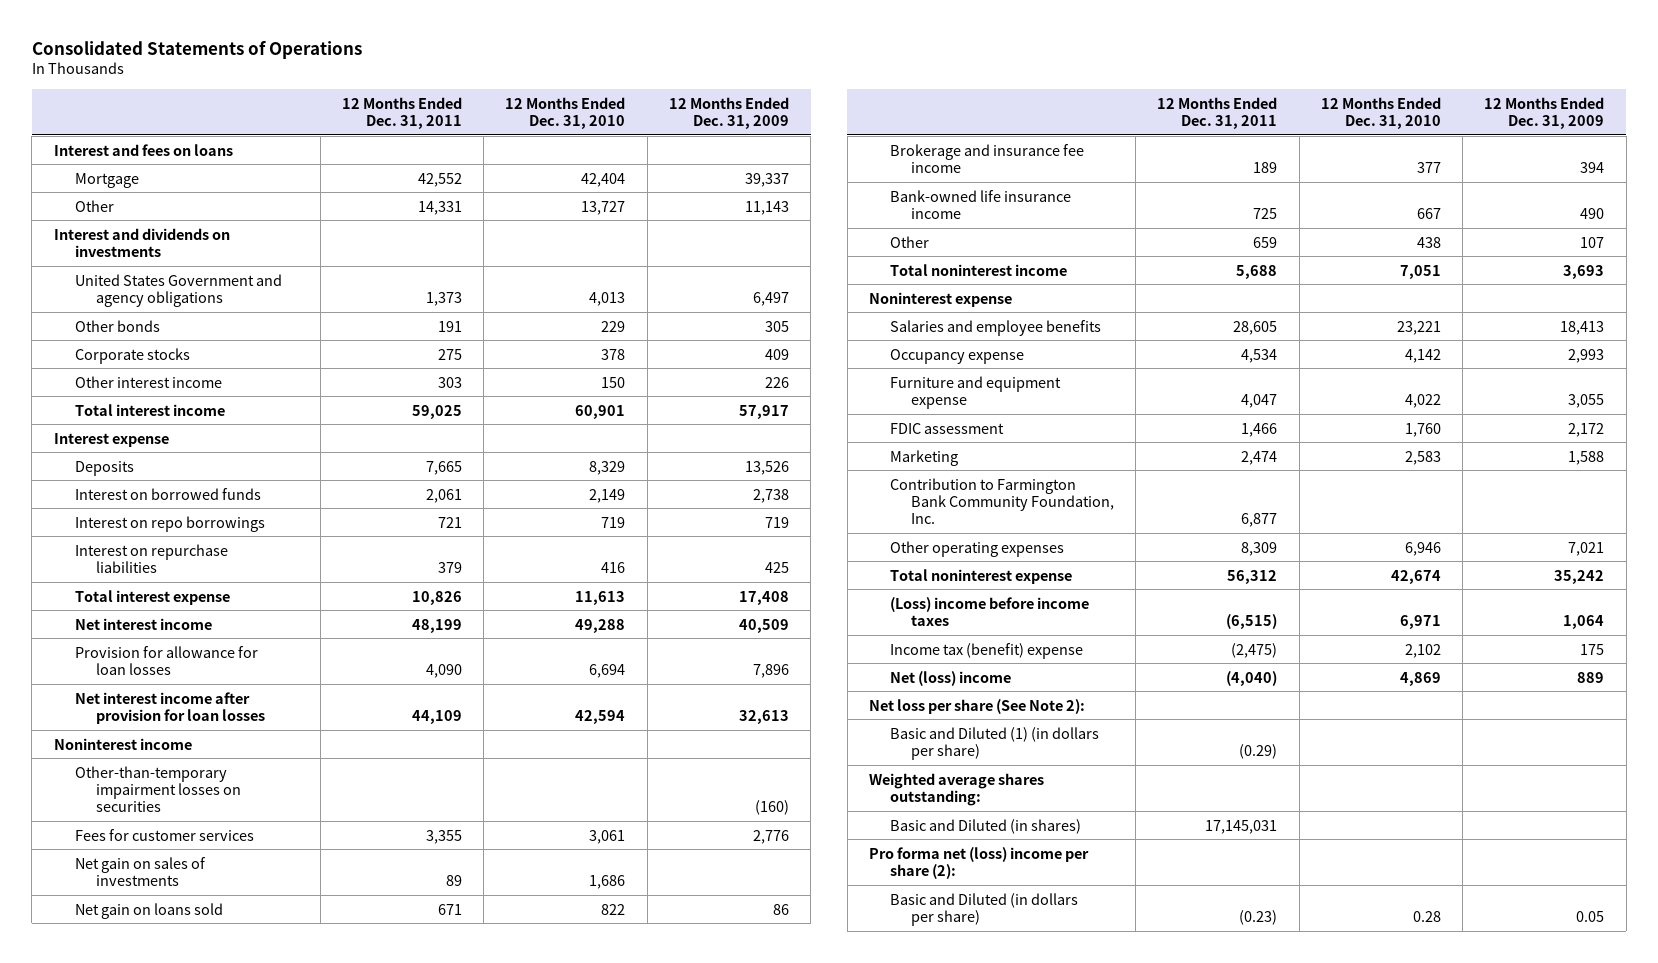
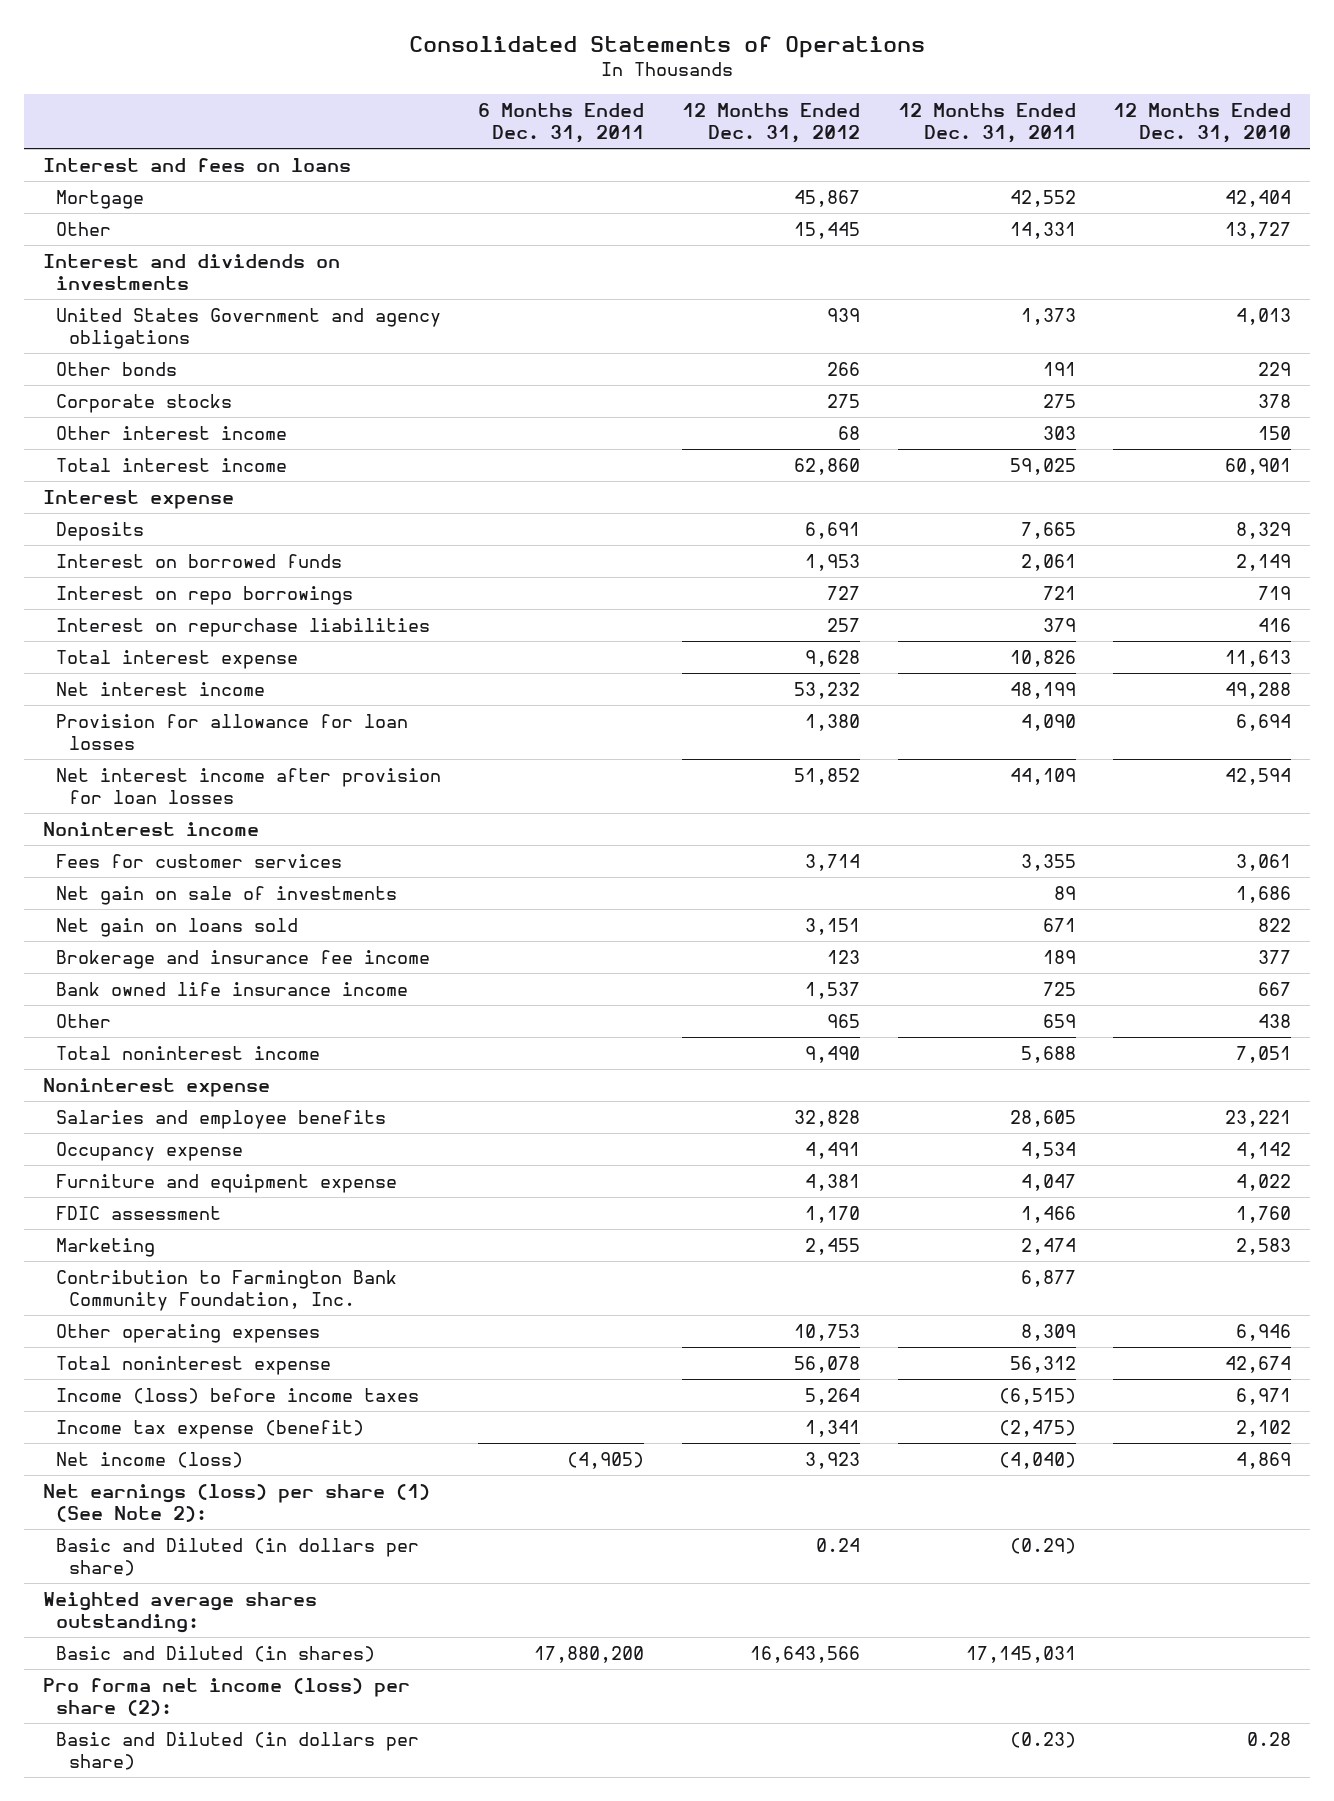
[668,96,789,129] 12 Months Ended Dec. 31, 2009 -> none
none -> [478,103,645,144] 6 Months Ended Dec. 31, 2011
none -> [682,103,861,144] 12 Months Ended Dec. 31, 2012
[74,765,241,812] Other-than-temporary impairment losses on securities -> none
[74,856,206,886] Net gain on sales of investments -> [55,886,397,906] Net gain on sale of investments
[889,189,1071,219] Bank-owned life insurance income -> [55,982,408,997] Bank owned life insurance income
[889,596,1089,626] (Loss) income before income taxes -> [55,1388,419,1405] Income (loss) before income taxes
[889,642,1083,659] Income tax (benefit) expense -> [55,1420,364,1440] Income tax expense (benefit)
[889,670,1011,686] Net (loss) income -> [55,1452,243,1469] Net income (loss)
[868,698,1085,714] Net loss per share (See Note 2): -> [42,1484,430,1522] Net earnings (loss) per share (1) (See Note 2):
[889,726,1099,760] Basic and Diluted (1) (in dollars per share) -> [55,1538,419,1576] Basic and Diluted (in dollars per share)
[868,846,1089,879] Pro forma net (loss) income per share (2): -> [42,1678,410,1716] Pro forma net income (loss) per share (2):

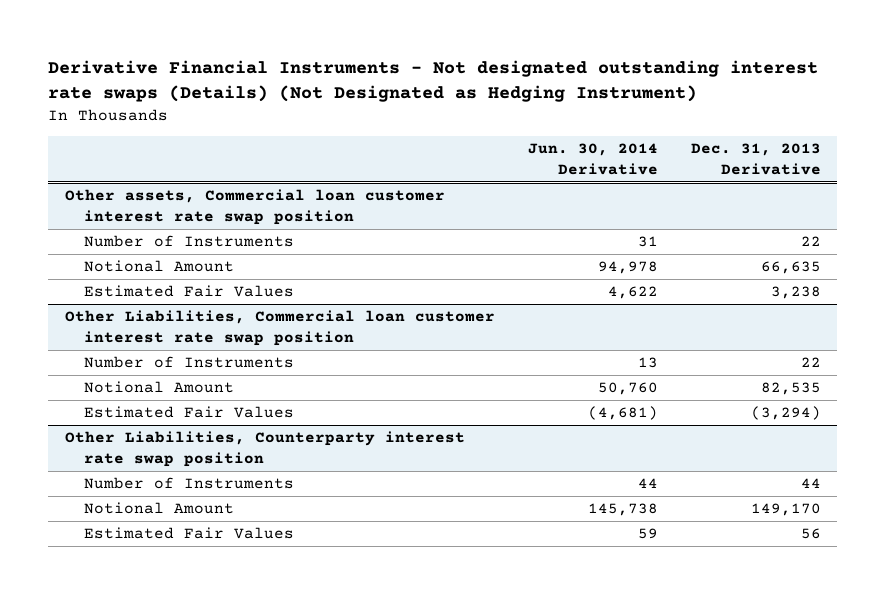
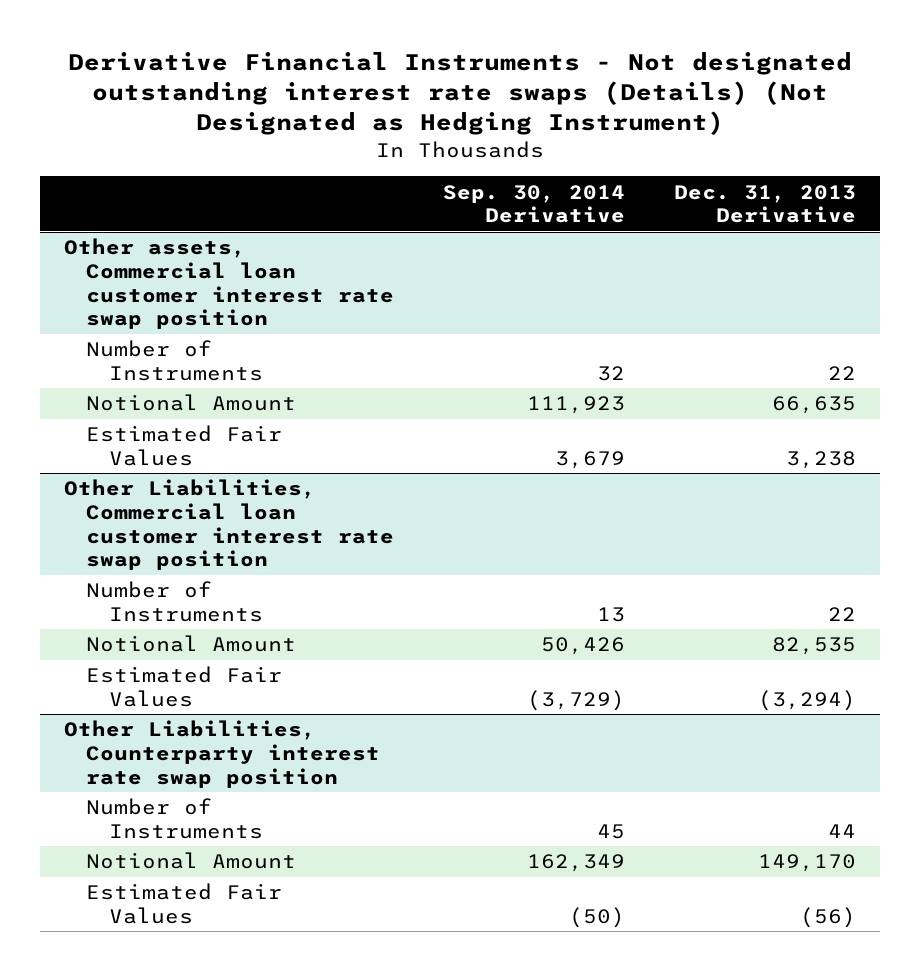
[527,143,658,175] Jun. 30, 2014 Derivative -> none
none -> [443,184,626,224] Sep. 30, 2014 Derivative
[800,528,821,540] 56 -> [799,906,856,928] (56)

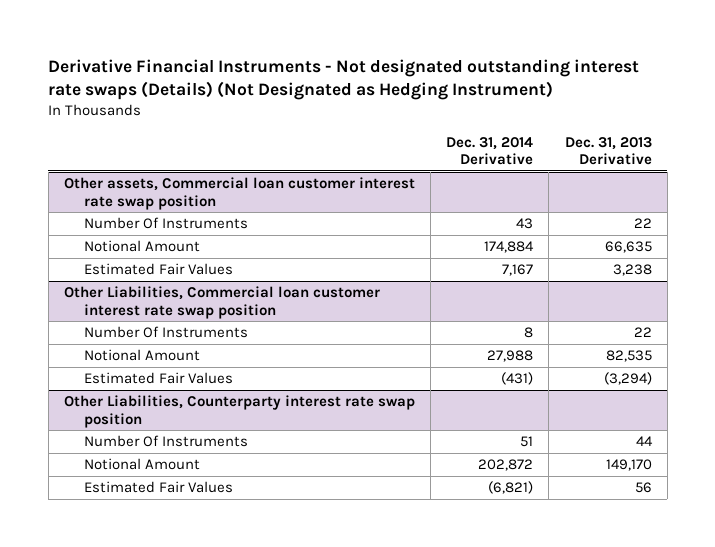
[443,184,626,224] Sep. 30, 2014 Derivative -> none
none -> [446,136,534,166] Dec. 31, 2014 Derivative
[86,340,264,381] Number of Instruments -> [84,217,249,230] Number Of Instruments
[86,581,264,622] Number of Instruments -> [84,326,249,339] Number Of Instruments
[86,798,264,839] Number of Instruments -> [84,435,249,448] Number Of Instruments
[799,906,856,928] (56) -> [634,482,652,494] 56

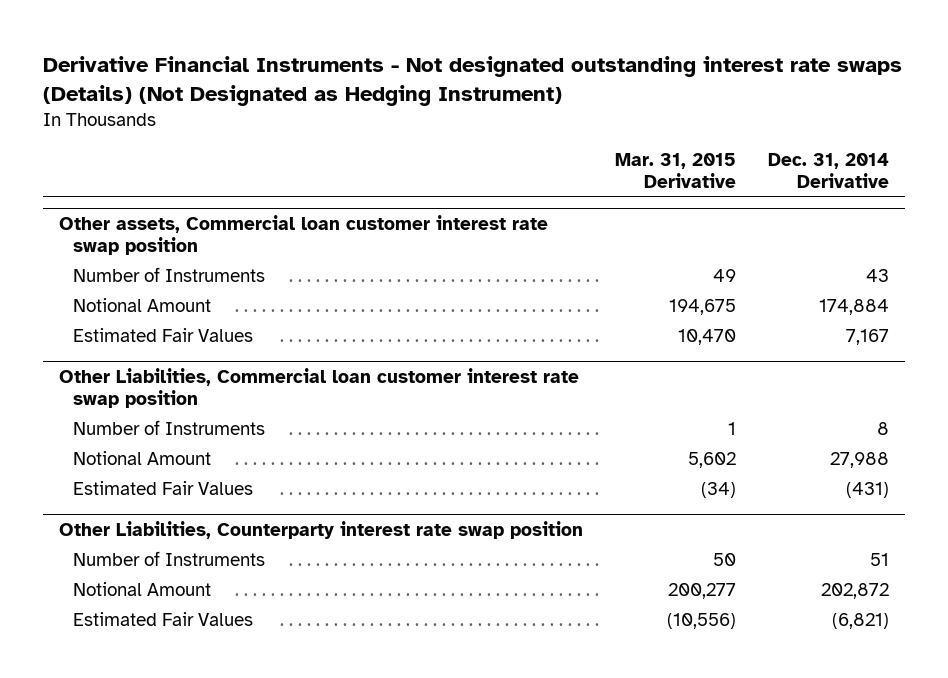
[564,136,652,166] Dec. 31, 2013 Derivative -> none
none -> [615,152,737,188] Mar. 31, 2015 Derivative
[84,217,249,230] Number Of Instruments -> [72,267,265,283] Number of Instruments
[84,326,249,339] Number Of Instruments -> [72,420,265,436] Number of Instruments
[84,435,249,448] Number Of Instruments -> [72,551,265,567] Number of Instruments

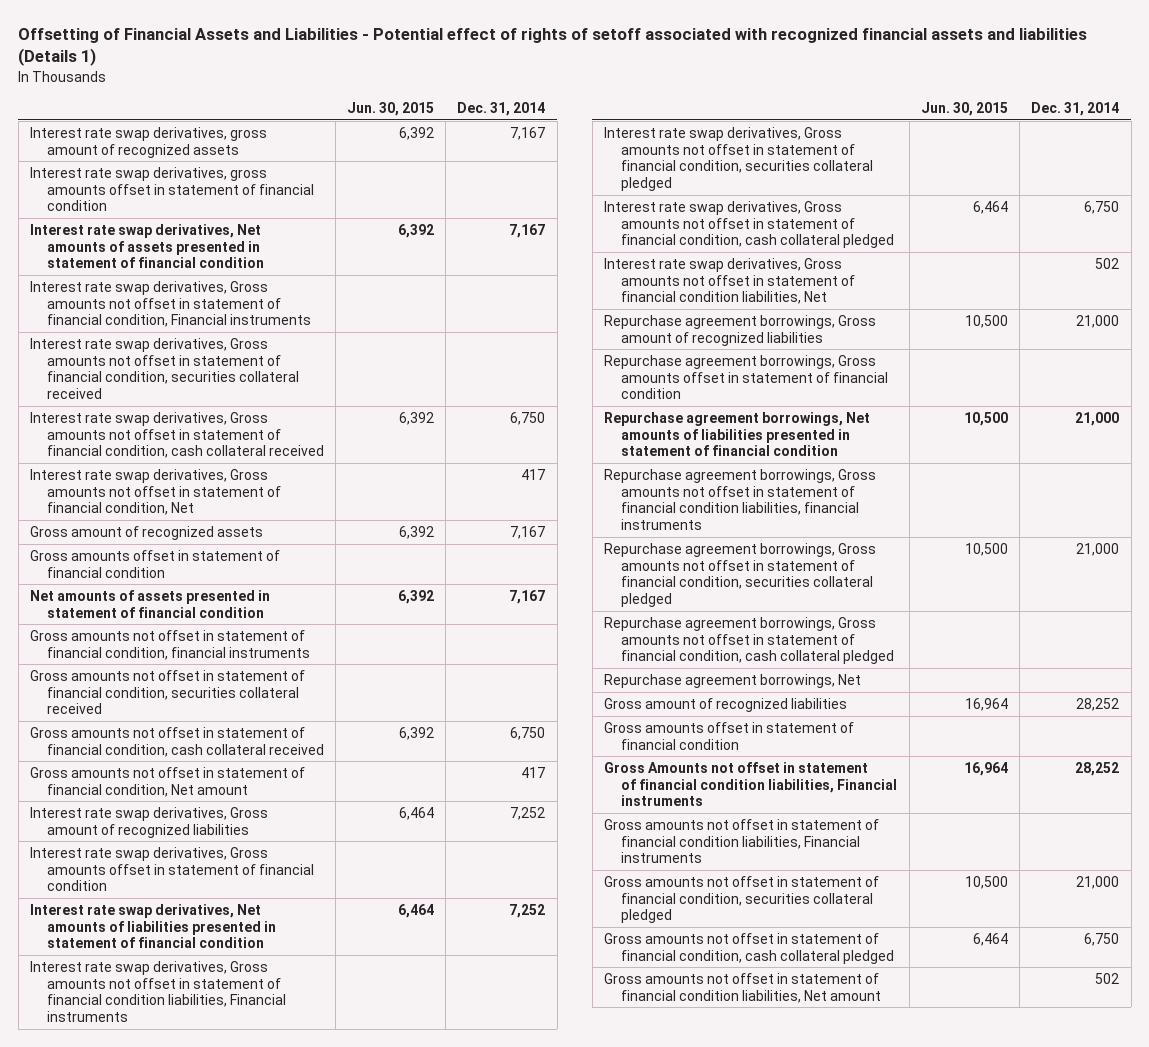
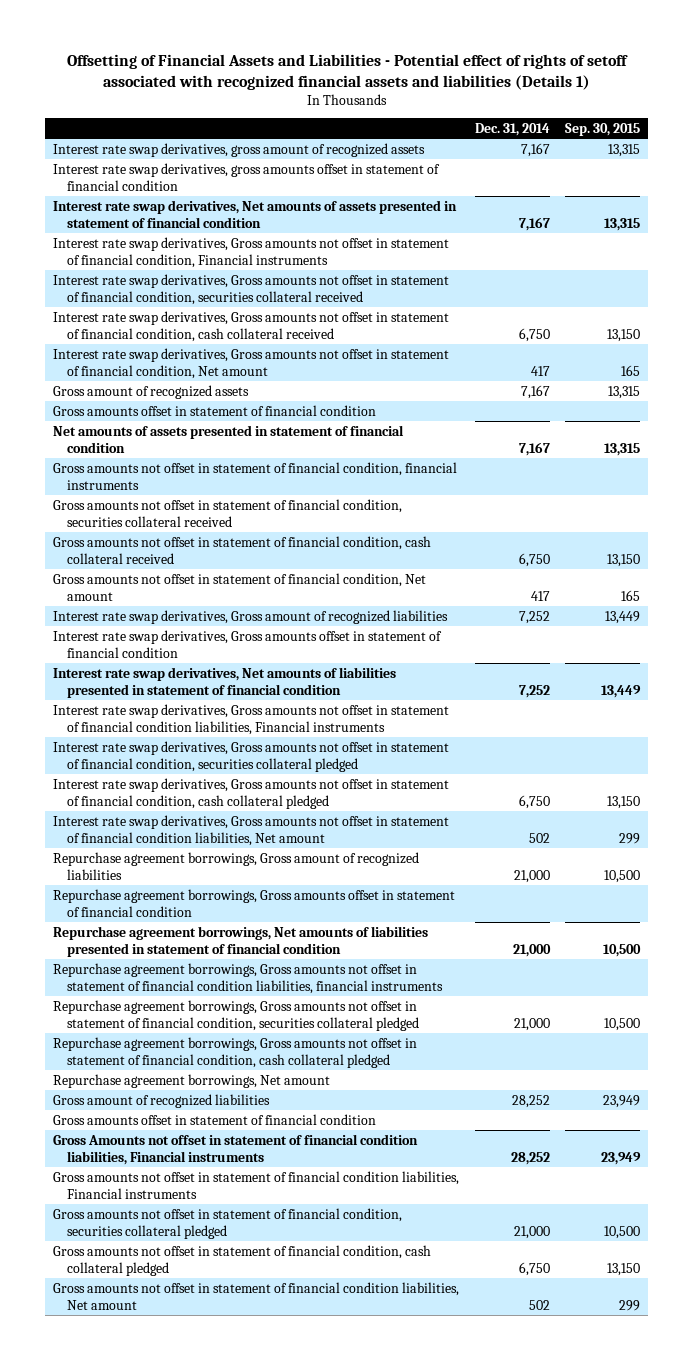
[347,101,435,116] Jun. 30, 2015 -> none
none -> [565,122,641,136] Sep. 30, 2015
[30,468,282,516] Interest rate swap derivatives, Gross amounts not offset in statement of financial condition, Net -> [52,347,449,379] Interest rate swap derivatives, Gross amounts not offset in statement of financial condition, Net amount
[604,257,856,305] Interest rate swap derivatives, Gross amounts not offset in statement of financial condition liabilities, Net -> [52,814,449,846] Interest rate swap derivatives, Gross amounts not offset in statement of financial condition liabilities, Net amount
[604,673,862,688] Repurchase agreement borrowings, Net -> [52,1073,330,1088] Repurchase agreement borrowings, Net amount

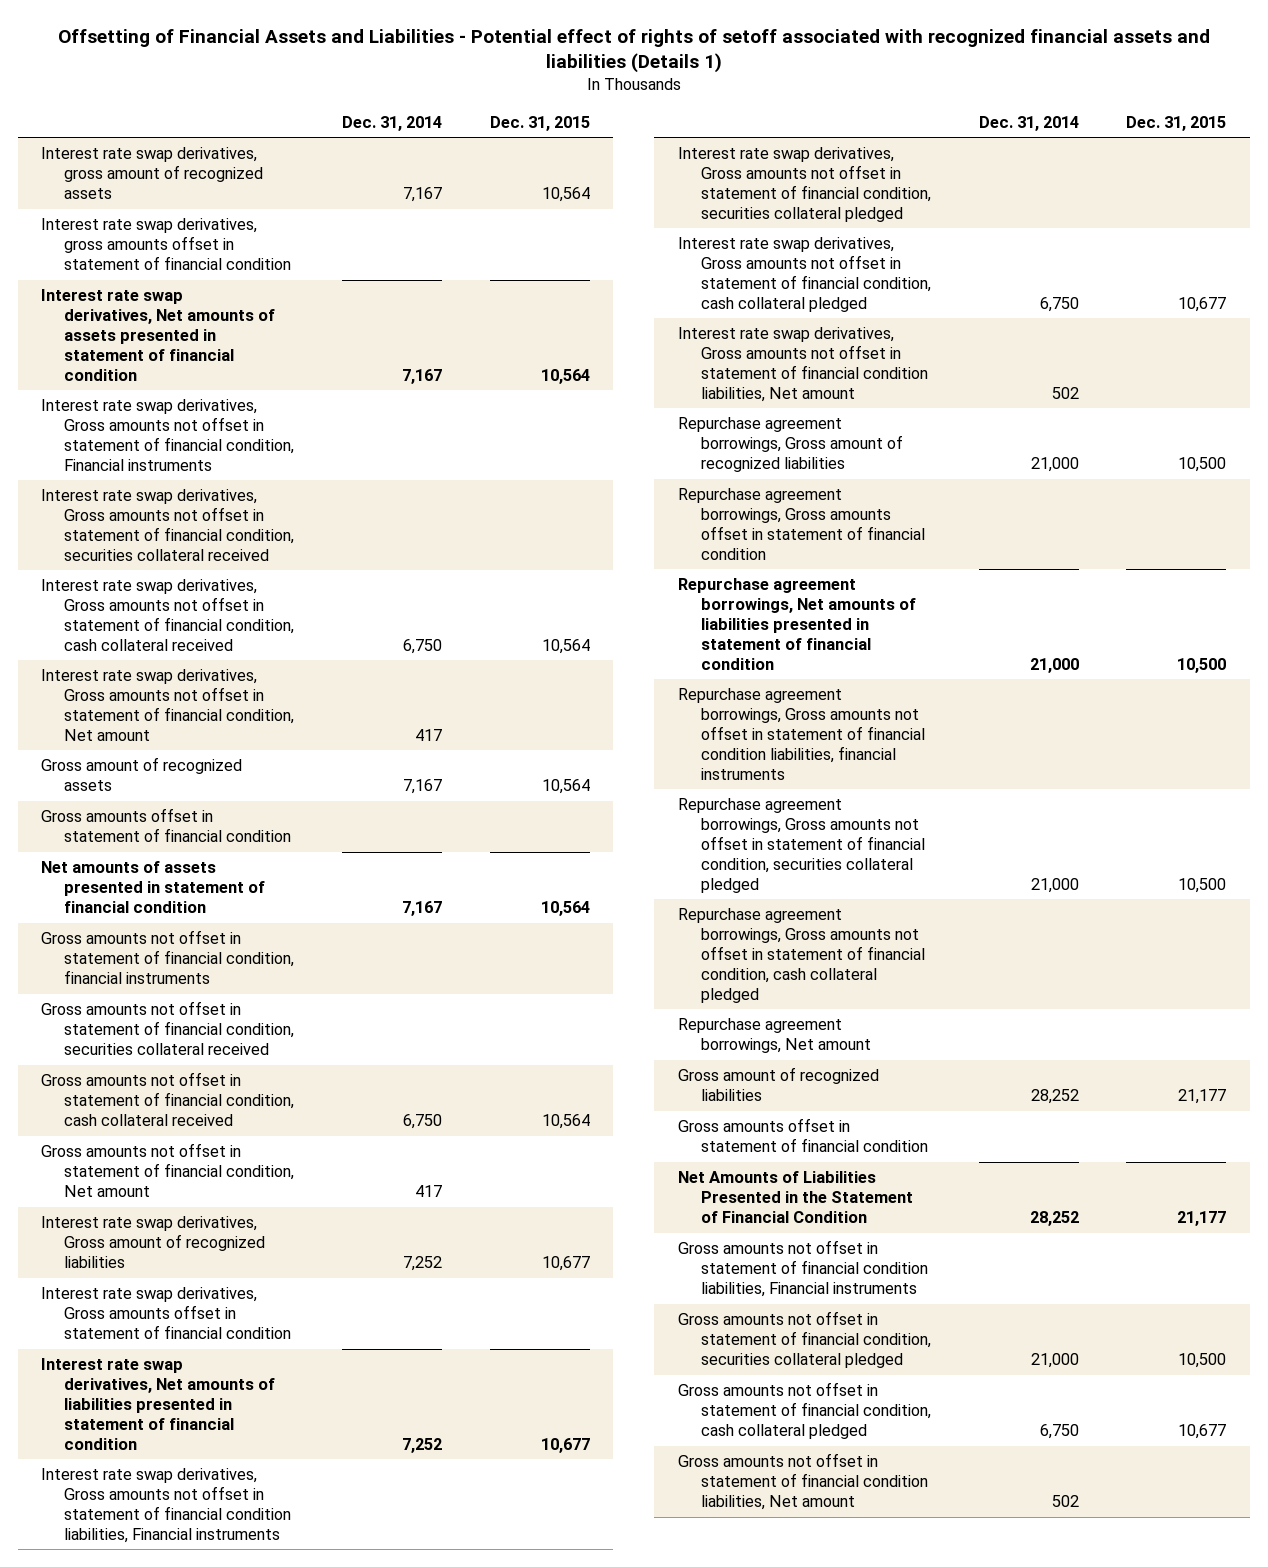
[565,122,641,136] Sep. 30, 2015 -> none
none -> [489,115,590,131] Dec. 31, 2015
[52,1133,418,1165] Gross Amounts not offset in statement of financial condition liabilities, Financial instruments -> [678,1171,914,1224] Net Amounts of Liabilities Presented in the Statement of Financial Condition

